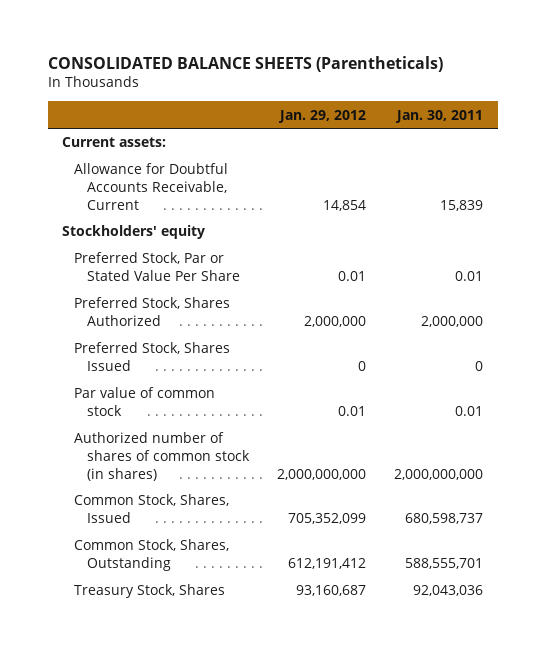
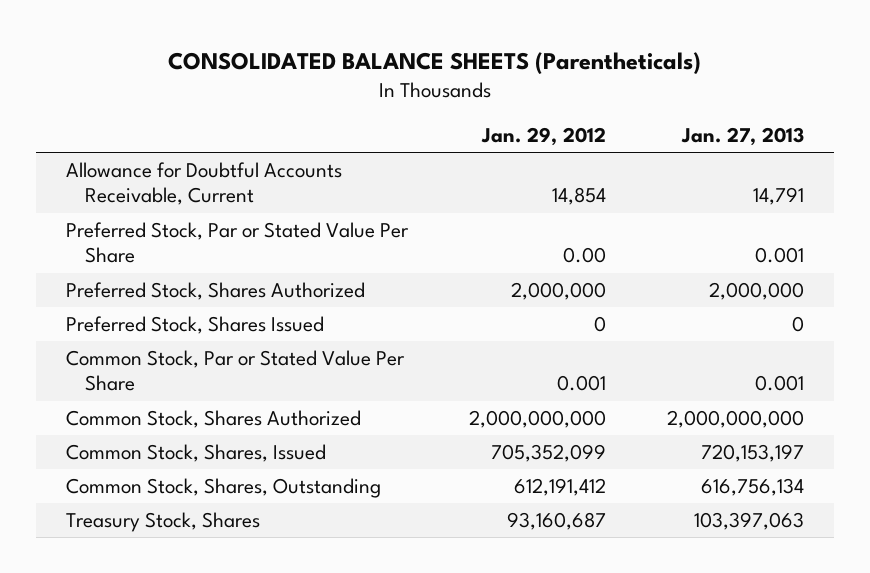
[395,109,484,123] Jan. 30, 2011 -> none
none -> [680,126,804,146] Jan. 27, 2013
[61,137,166,148] Current assets: -> none
[61,225,205,240] Stockholders' equity -> none
[338,271,367,282] 0.01 -> [562,247,606,264] 0.00
[74,387,216,417] Par value of common stock -> [66,350,406,392] Common Stock, Par or Stated Value Per Share
[338,406,367,417] 0.01 -> [556,375,606,392] 0.001
[74,432,251,481] Authorized number of shares of common stock (in shares) -> [66,410,362,429] Common Stock, Shares Authorized

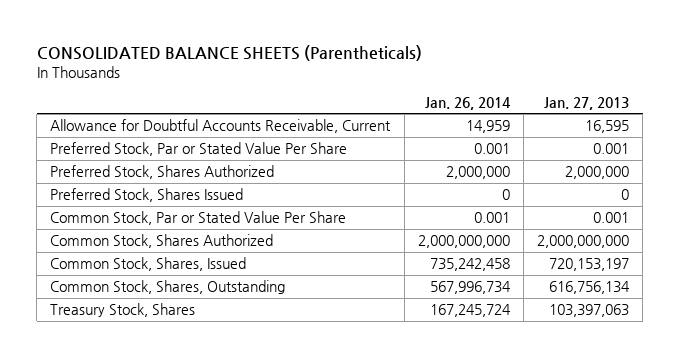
[480,126,606,146] Jan. 29, 2012 -> none
none -> [424,96,511,110] Jan. 26, 2014
[752,187,804,206] 14,791 -> [584,120,629,134] 16,595

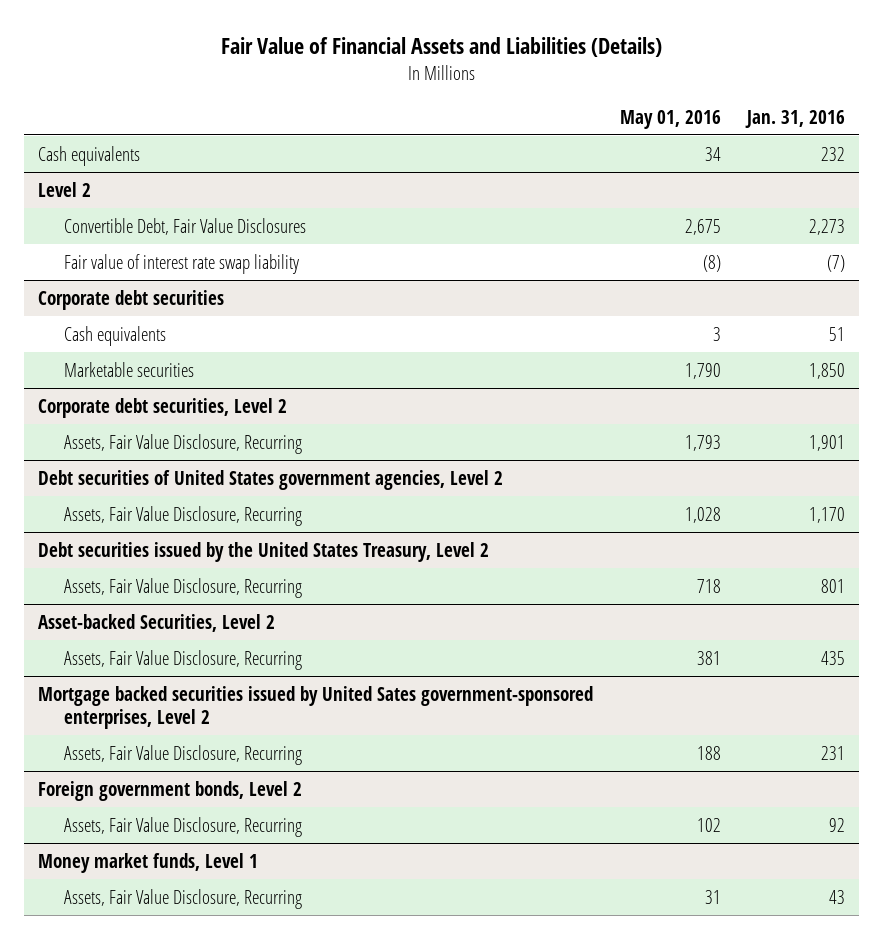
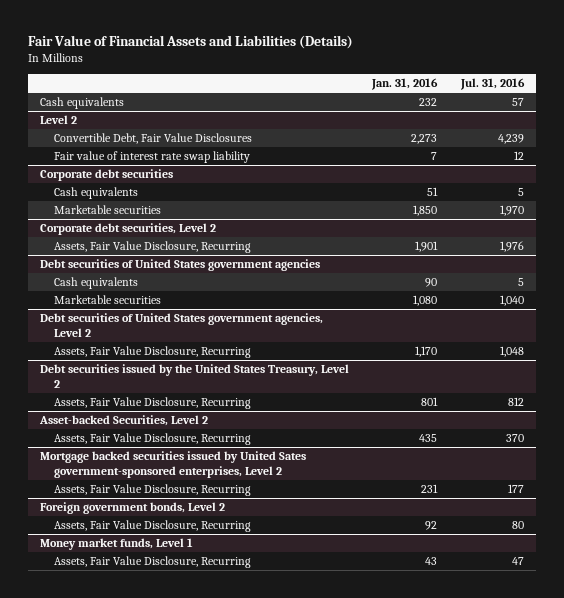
[619,109,721,129] May 01, 2016 -> none
none -> [460,78,526,91] Jul. 31, 2016
[827,254,846,272] (7) -> [431,152,438,161] 7
none -> [39,259,320,272] Debt securities of United States government agencies
none -> [53,277,138,290] Cash equivalents
none -> [53,295,161,305] Marketable securities

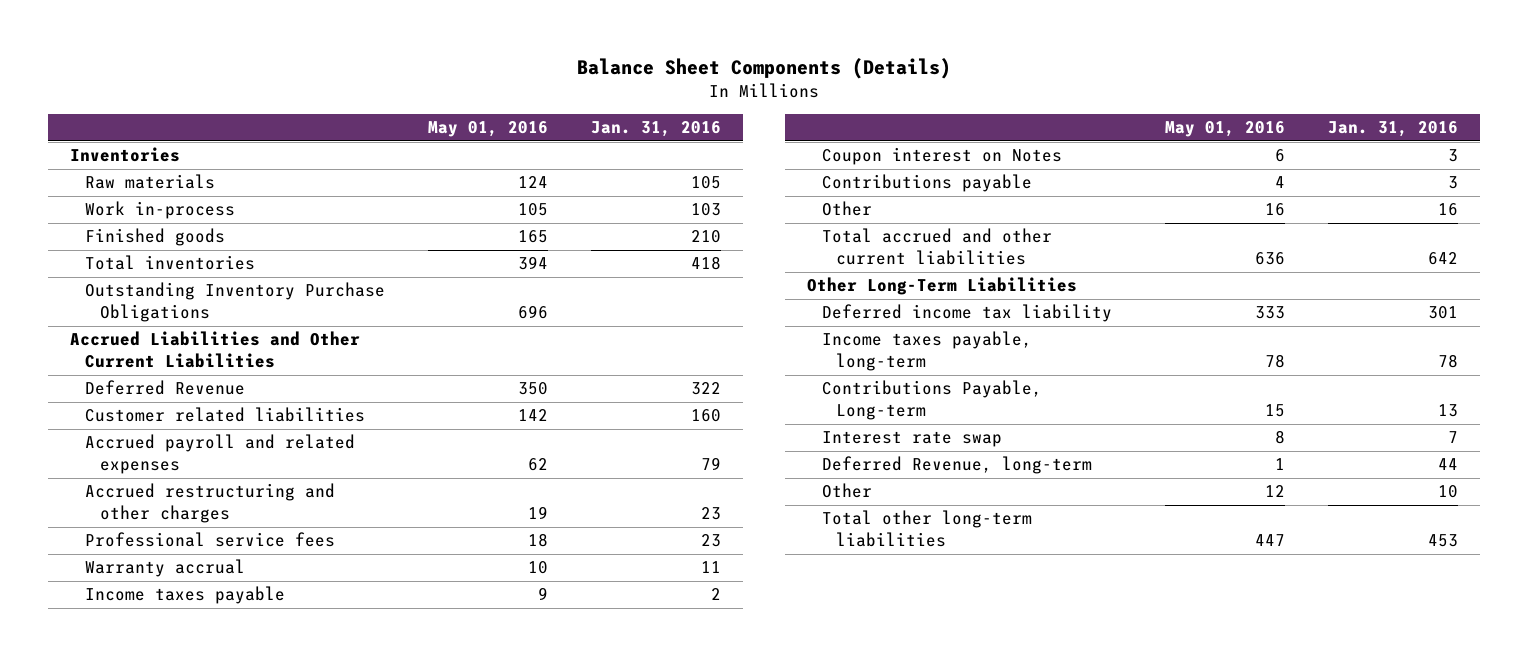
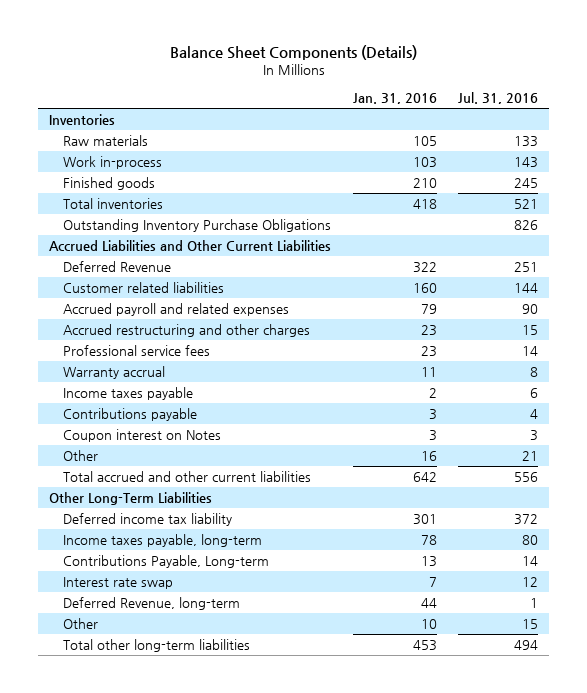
[427,121,548,138] May 01, 2016 -> none
none -> [458,91,539,104] Jul. 31, 2016
[821,147,1062,166] Coupon interest on Notes -> [63,429,222,443] Coupon interest on Notes

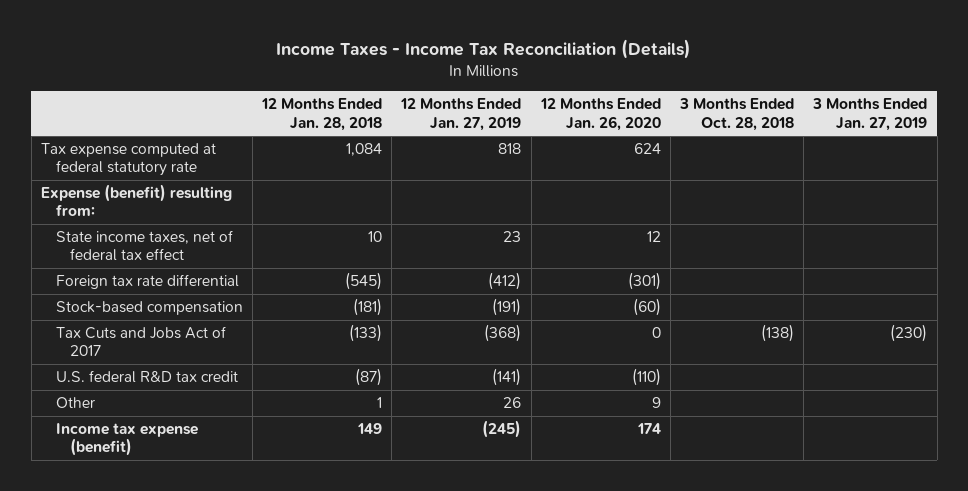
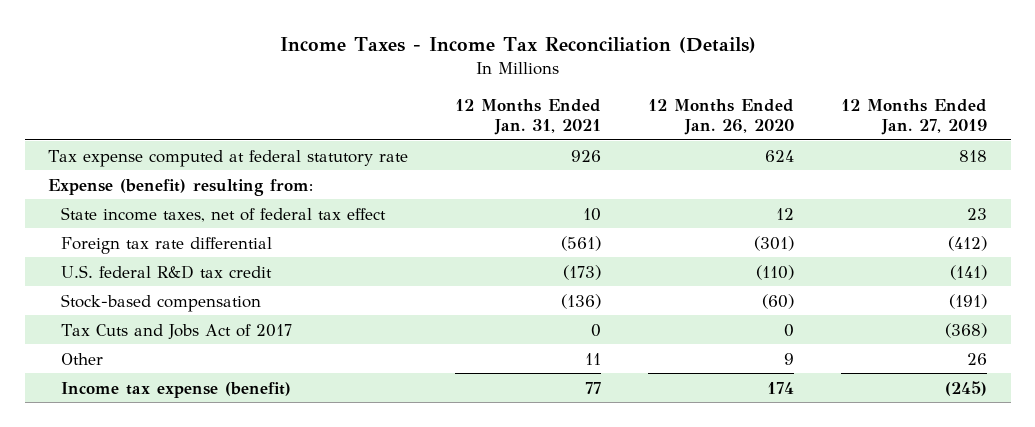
[261,98,383,131] 12 Months Ended Jan. 28, 2018 -> none
[679,98,795,131] 3 Months Ended Oct. 28, 2018 -> none
[812,98,928,131] 3 Months Ended Jan. 27, 2019 -> none
none -> [455,99,602,135] 12 Months Ended Jan. 31, 2021
[55,370,238,384] U.S. federal R&D tax credit -> [61,264,273,279] U.S. federal R&D tax credit

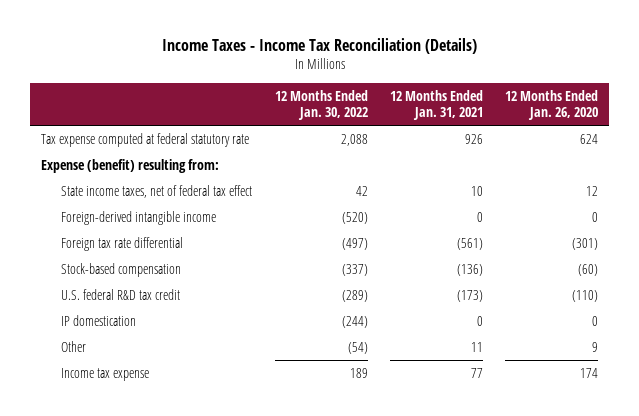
[841,99,988,135] 12 Months Ended Jan. 27, 2019 -> none
none -> [274,89,368,121] 12 Months Ended Jan. 30, 2022
none -> [61,210,217,225] Foreign-derived intangible income
[61,323,293,339] Tax Cuts and Jobs Act of 2017 -> none
[61,264,273,279] U.S. federal R&D tax credit -> [61,288,181,300] U.S. federal R&D tax credit
none -> [61,314,137,326] IP domestication
[61,381,292,398] Income tax expense (benefit) -> [61,367,150,381] Income tax expense

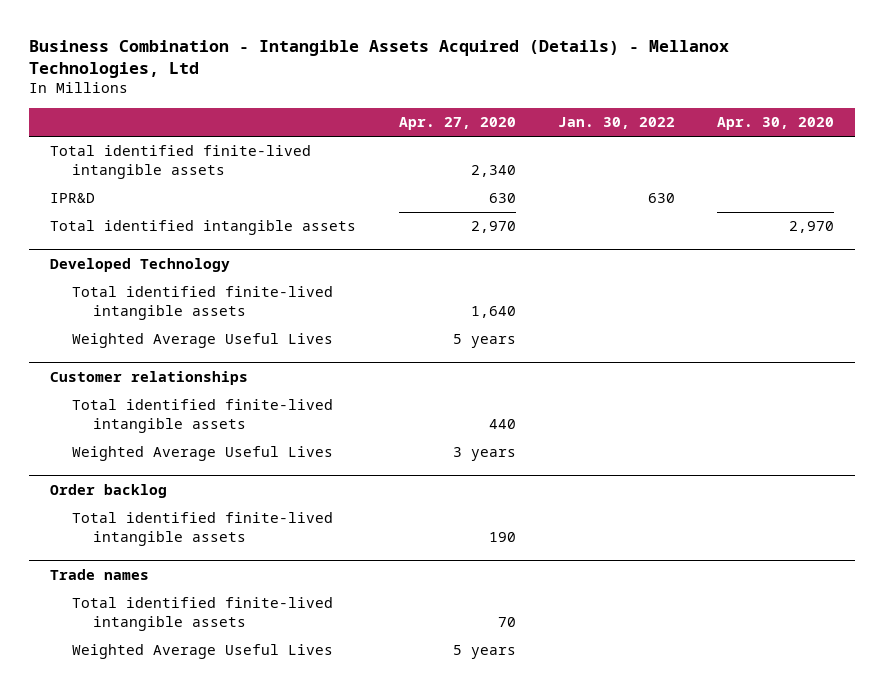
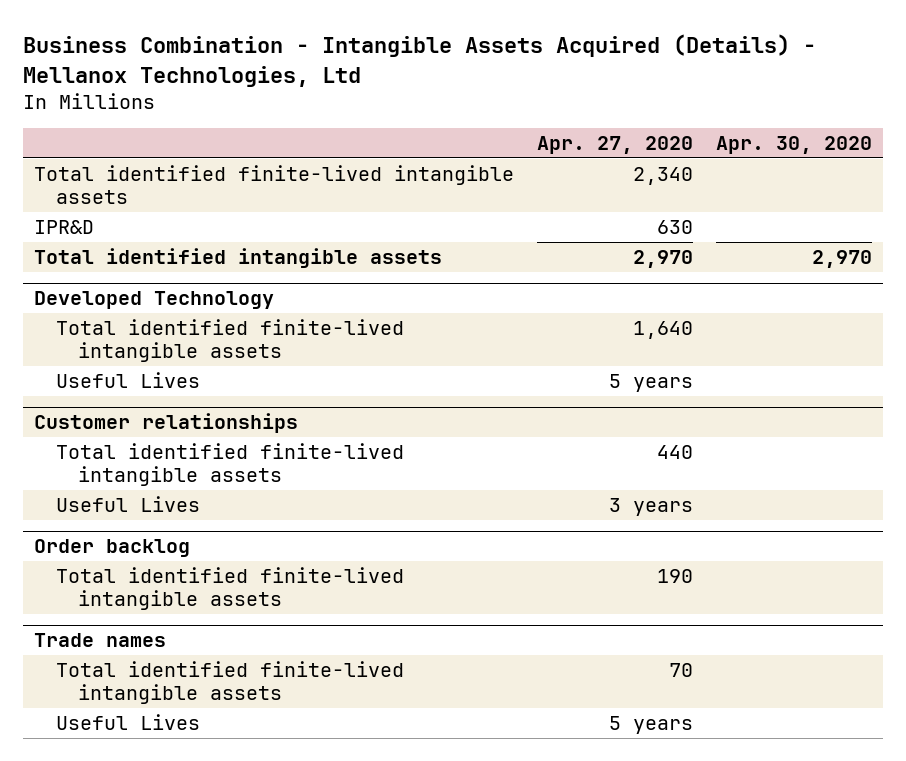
[557,117,675,130] Jan. 30, 2022 -> none
[71,333,333,349] Weighted Average Useful Lives -> [56,371,201,388] Useful Lives
[71,446,333,462] Weighted Average Useful Lives -> [56,495,201,512] Useful Lives
[71,644,333,660] Weighted Average Useful Lives -> [56,713,201,730] Useful Lives

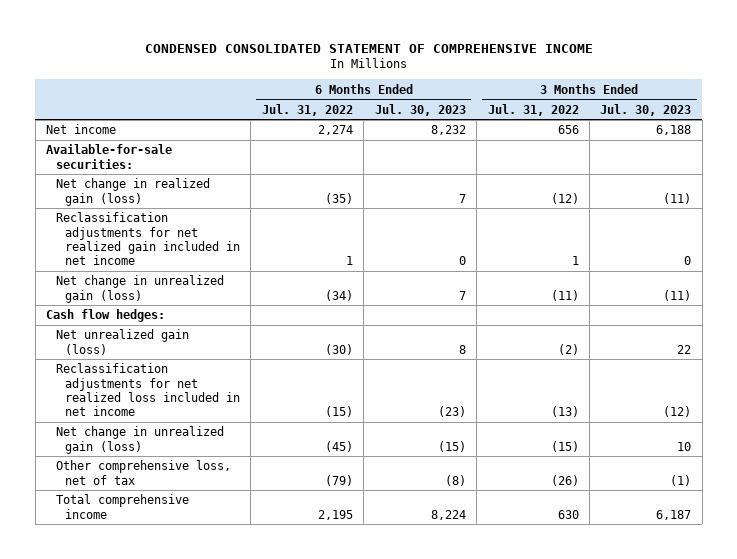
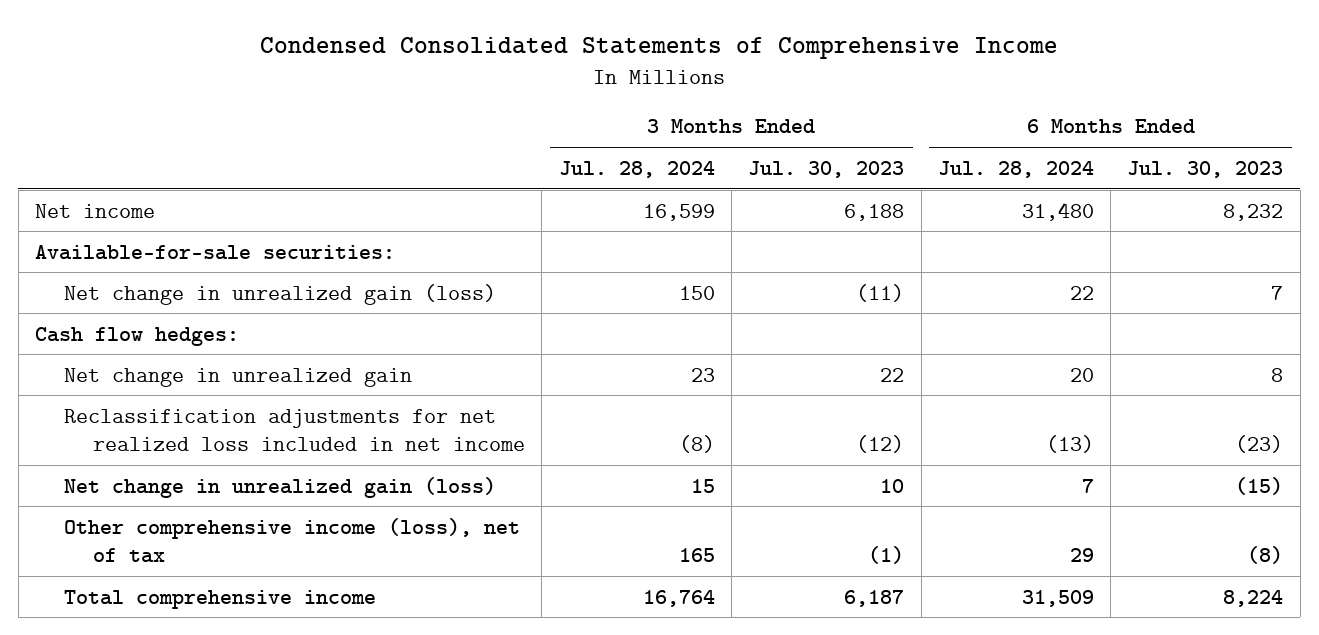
[144,43,593,53] CONDENSED CONSOLIDATED STATEMENT OF COMPREHENSIVE INCOME -> [260,37,1059,60] Condensed Consolidated Statements of Comprehensive Income
[261,103,353,116] Jul. 31, 2022 -> none
[487,103,579,116] Jul. 31, 2022 -> none
none -> [558,160,715,178] Jul. 28, 2024
none -> [937,160,1094,178] Jul. 28, 2024
[55,178,210,206] Net change in realized gain (loss) -> none
[55,212,241,266] Reclassification adjustments for net realized gain included in net income -> none
[55,329,189,355] Net unrealized gain (loss) -> [64,367,413,387] Net change in unrealized gain
[55,460,231,485] Other comprehensive loss, net of tax -> [64,517,521,563] Other comprehensive income (loss), net of tax

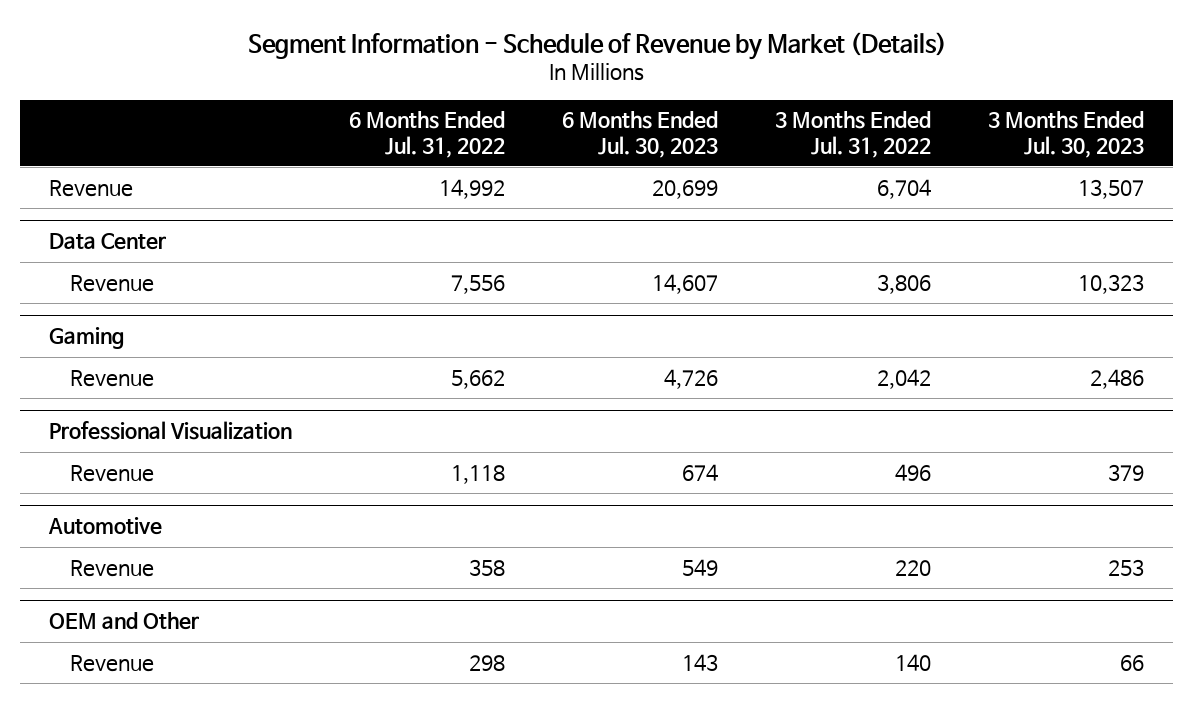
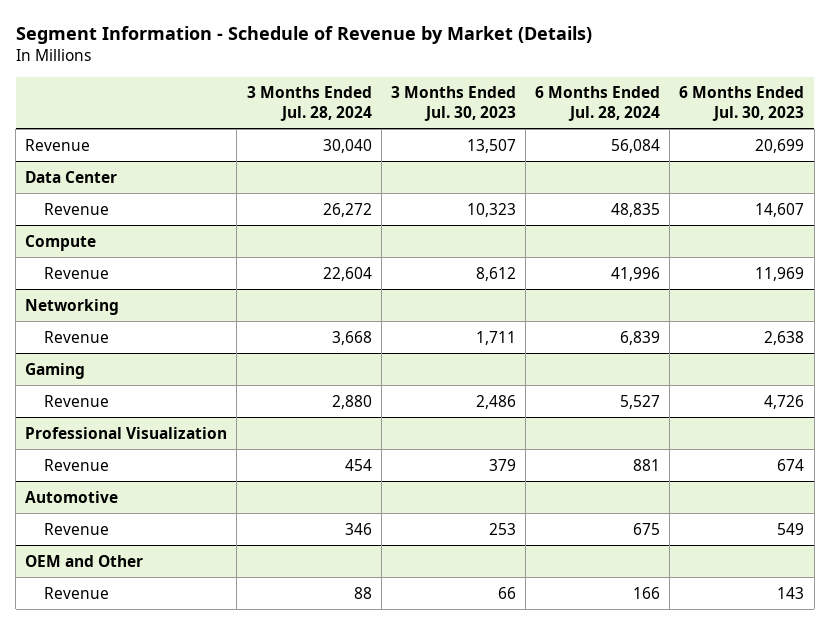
[348,111,505,158] 6 Months Ended Jul. 31, 2022 -> none
[775,111,932,158] 3 Months Ended Jul. 31, 2022 -> none
none -> [246,86,372,121] 3 Months Ended Jul. 28, 2024
none -> [535,86,661,121] 6 Months Ended Jul. 28, 2024
none -> [25,234,97,251] Compute
none -> [44,266,110,279] Revenue
none -> [25,298,120,315] Networking
none -> [44,330,110,343] Revenue

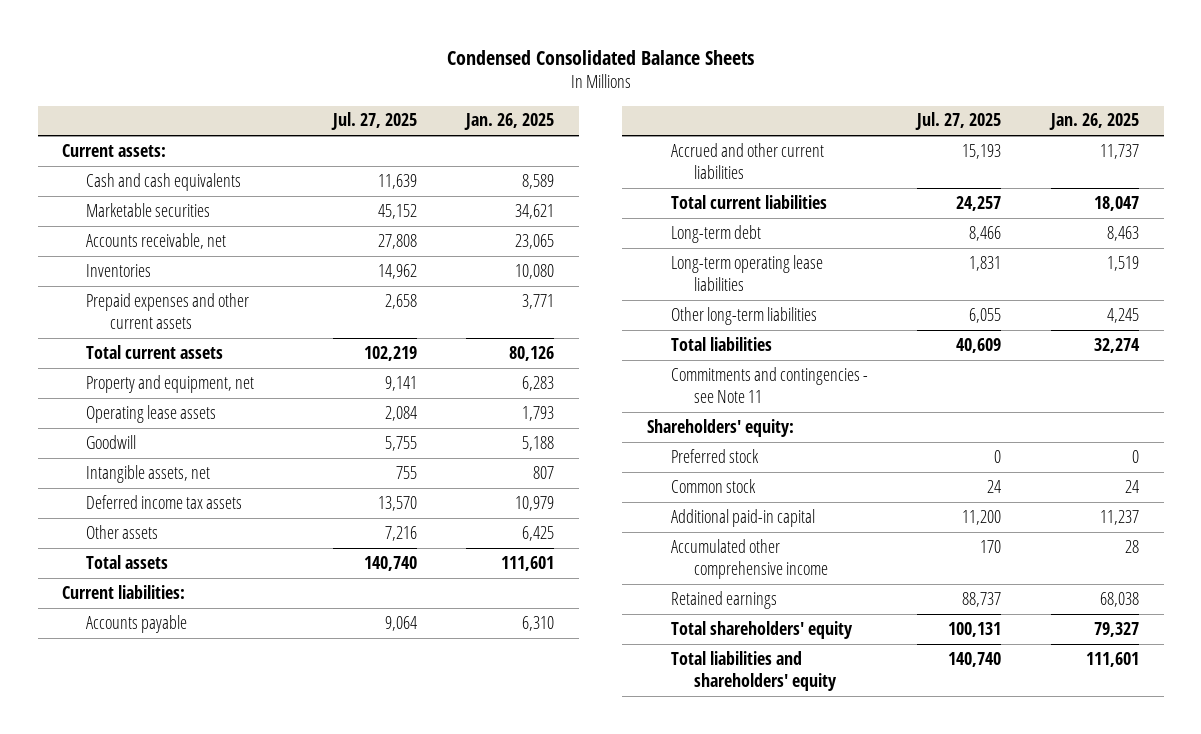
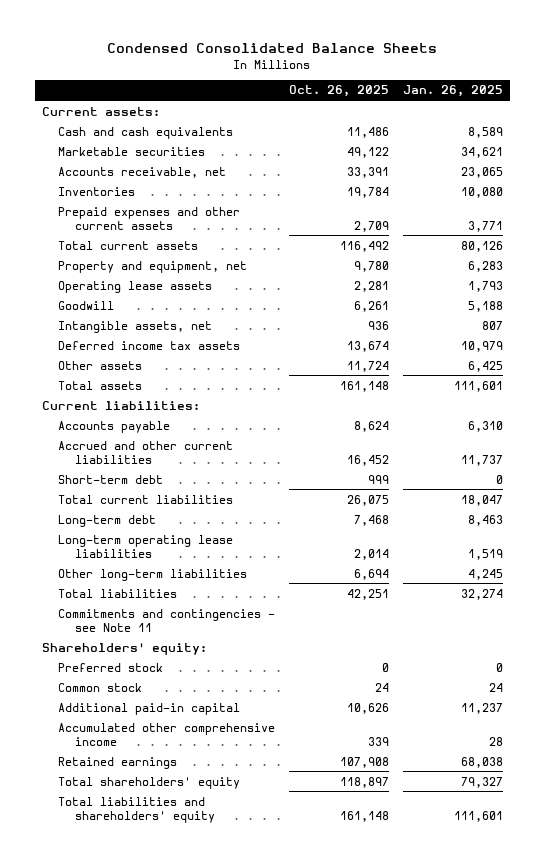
[330,112,417,131] Jul. 27, 2025 -> none
none -> [289,85,390,98] Oct. 26, 2025
none -> [58,474,164,484] Short-term debt

